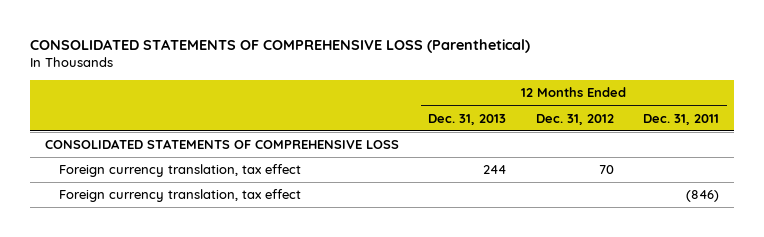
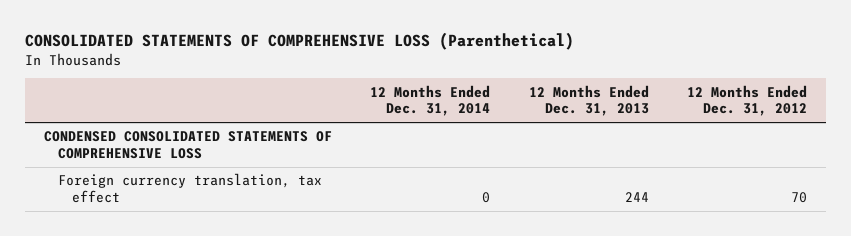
[643,113,720,125] Dec. 31, 2011 -> none
none -> [370,84,491,117] 12 Months Ended Dec. 31, 2014
[45,139,400,150] CONSOLIDATED STATEMENTS OF COMPREHENSIVE LOSS -> [43,131,332,159] CONDENSED CONSOLIDATED STATEMENTS OF COMPREHENSIVE LOSS
[59,189,302,203] Foreign currency translation, tax effect -> none

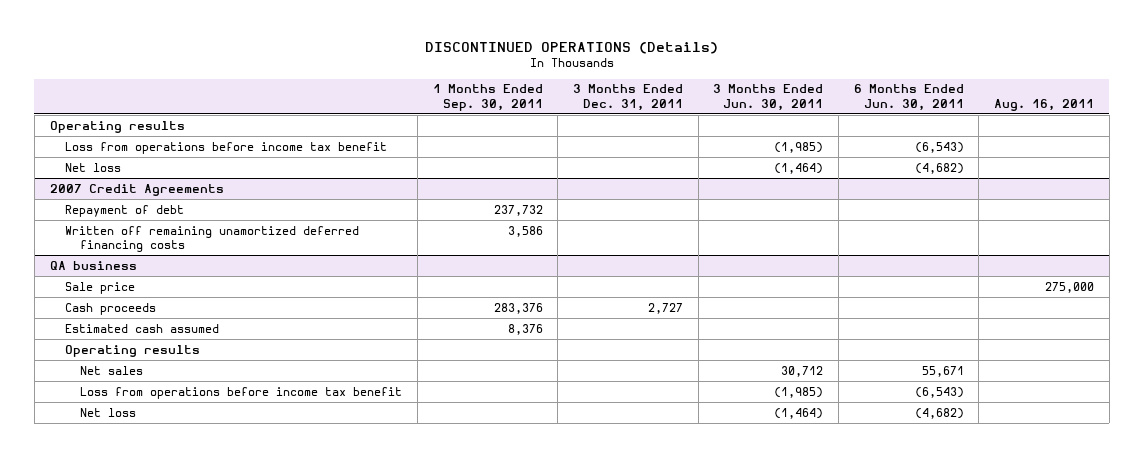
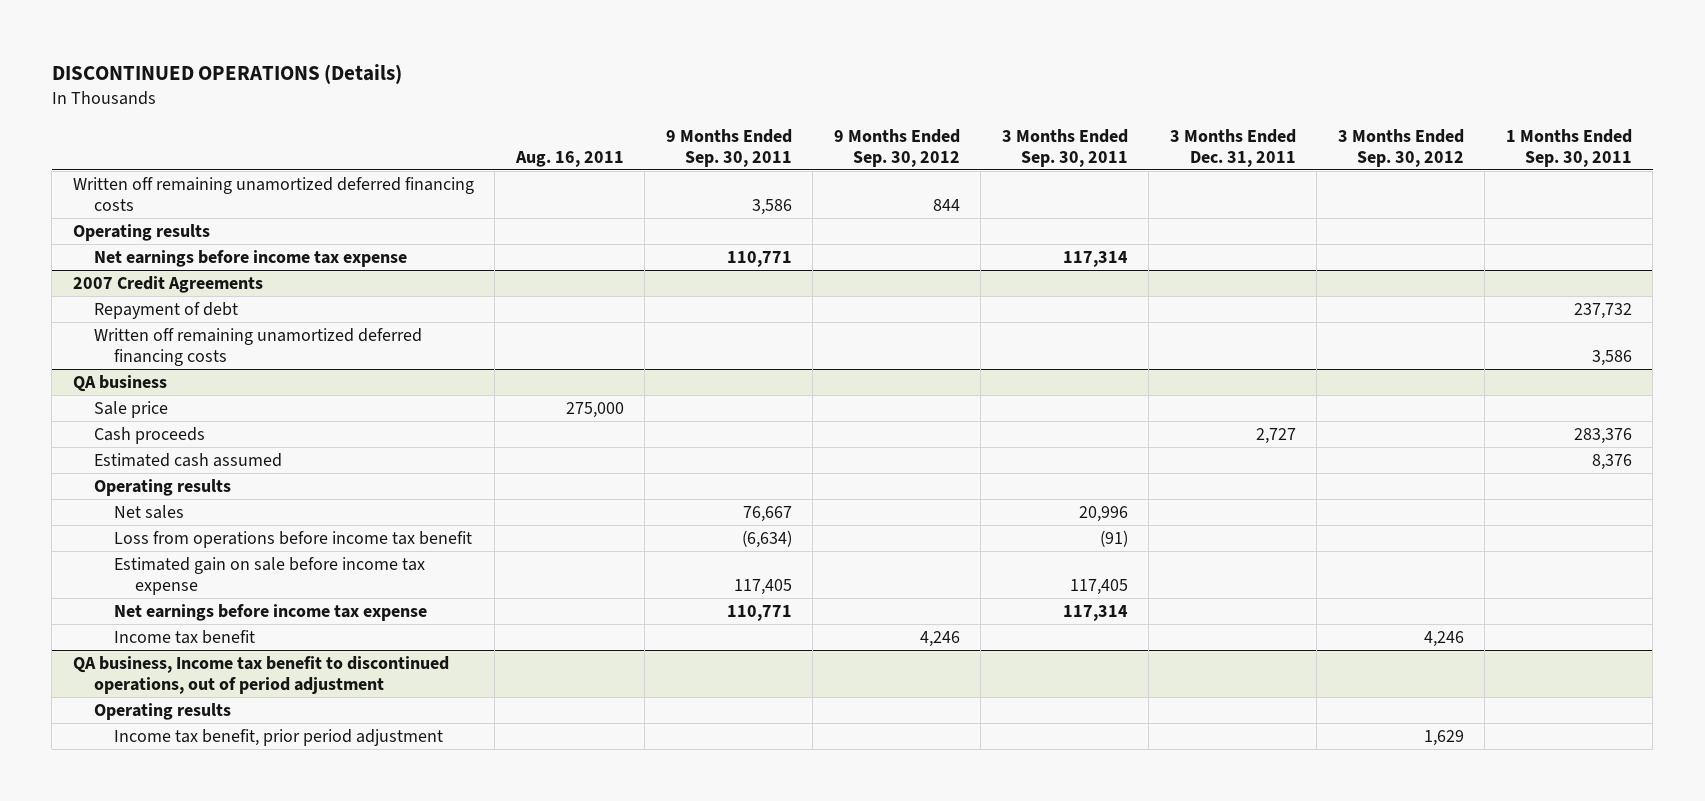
[713,84,824,111] 3 Months Ended Jun. 30, 2011 -> none
[853,84,964,111] 6 Months Ended Jun. 30, 2011 -> none
none -> [665,128,792,167] 9 Months Ended Sep. 30, 2011
none -> [833,128,960,167] 9 Months Ended Sep. 30, 2012
none -> [1001,128,1128,167] 3 Months Ended Sep. 30, 2011
none -> [1337,128,1464,167] 3 Months Ended Sep. 30, 2012
none -> [72,177,474,212] Written off remaining unamortized deferred financing costs
[64,162,121,172] Net loss -> none
[64,141,387,154] Loss from operations before income tax benefit -> [93,250,407,268] Net earnings before income tax expense
[80,407,137,417] Net loss -> none
none -> [114,557,426,596] Estimated gain on sale before income tax expense
none -> [114,604,428,622] Net earnings before income tax expense
none -> [114,630,256,645] Income tax benefit
none -> [72,656,449,695] QA business, Income tax benefit to discontinued operations, out of period adjustment
none -> [93,703,231,721] Operating results
none -> [114,729,444,747] Income tax benefit, prior period adjustment

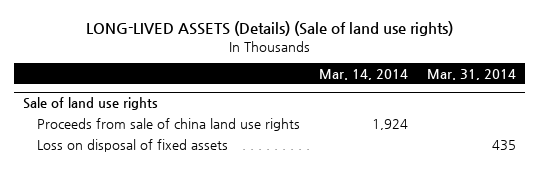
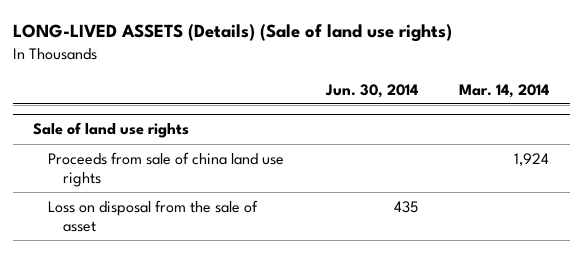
[426,68,516,80] Mar. 31, 2014 -> none
none -> [324,83,418,98] Jun. 30, 2014
[37,138,229,152] Loss on disposal of fixed assets -> [48,199,259,233] Loss on disposal from the sale of asset

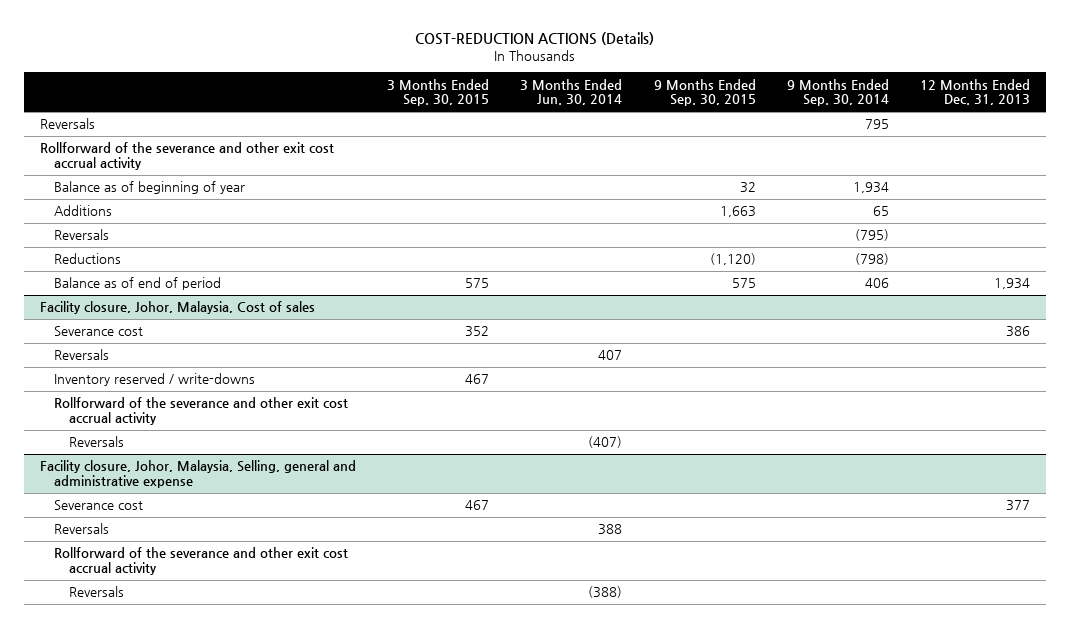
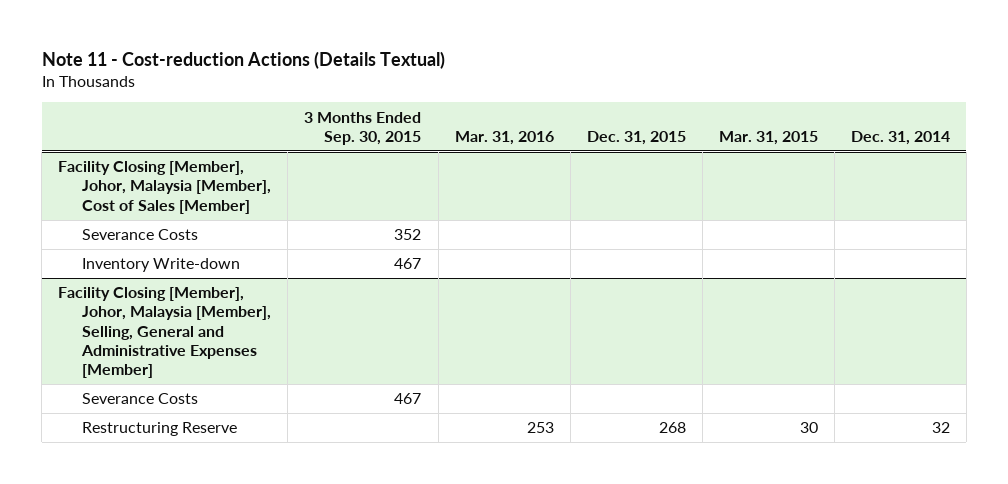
[415,32,655,46] COST-REDUCTION ACTIONS (Details) -> [41,50,445,69] Note 11 - Cost-reduction Actions (Details Textual)
[520,78,623,106] 3 Months Ended Jun. 30, 2014 -> none
[653,78,756,107] 9 Months Ended Sep. 30, 2015 -> none
[787,78,890,107] 9 Months Ended Sep. 30, 2014 -> none
[920,78,1031,106] 12 Months Ended Dec. 31, 2013 -> none
none -> [454,130,554,145] Mar. 31, 2016
none -> [586,130,686,145] Dec. 31, 2015
none -> [718,130,818,145] Mar. 31, 2015
none -> [850,130,950,145] Dec. 31, 2014
[39,118,95,130] Reversals -> none
[39,142,334,171] Rollforward of the severance and other exit cost accrual activity -> none
[54,181,246,195] Balance as of beginning of year -> none
[54,205,113,217] Additions -> none
[54,229,110,241] Reversals -> none
[54,253,122,265] Reductions -> none
[54,277,222,291] Balance as of end of period -> none
[54,349,110,361] Reversals -> none
[54,397,349,426] Rollforward of the severance and other exit cost accrual activity -> none
[69,436,125,448] Reversals -> none
[54,523,110,535] Reversals -> none
[54,547,349,576] Rollforward of the severance and other exit cost accrual activity -> none
[69,586,125,598] Reversals -> none
[39,301,315,315] Facility closure, Johor, Malaysia, Cost of sales -> [58,161,272,214] Facility Closing [Member], Johor, Malaysia [Member], Cost of Sales [Member]
[54,326,144,337] Severance cost -> [82,229,199,241] Severance Costs
[54,373,256,387] Inventory reserved / write-downs -> [82,258,241,273] Inventory Write-down
[39,460,356,489] Facility closure, Johor, Malaysia, Selling, general and administrative expense -> [58,287,272,379] Facility Closing [Member], Johor, Malaysia [Member], Selling, General and Administrative Expenses [Member]
[54,500,144,511] Severance cost -> [82,393,199,405] Severance Costs
none -> [82,422,238,437] Restructuring Reserve

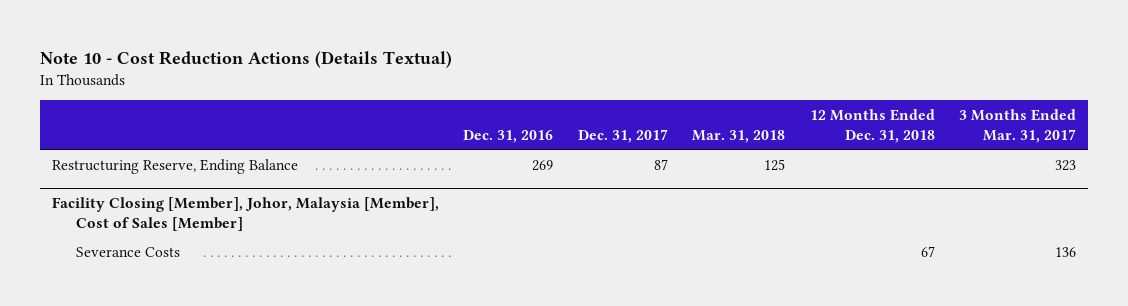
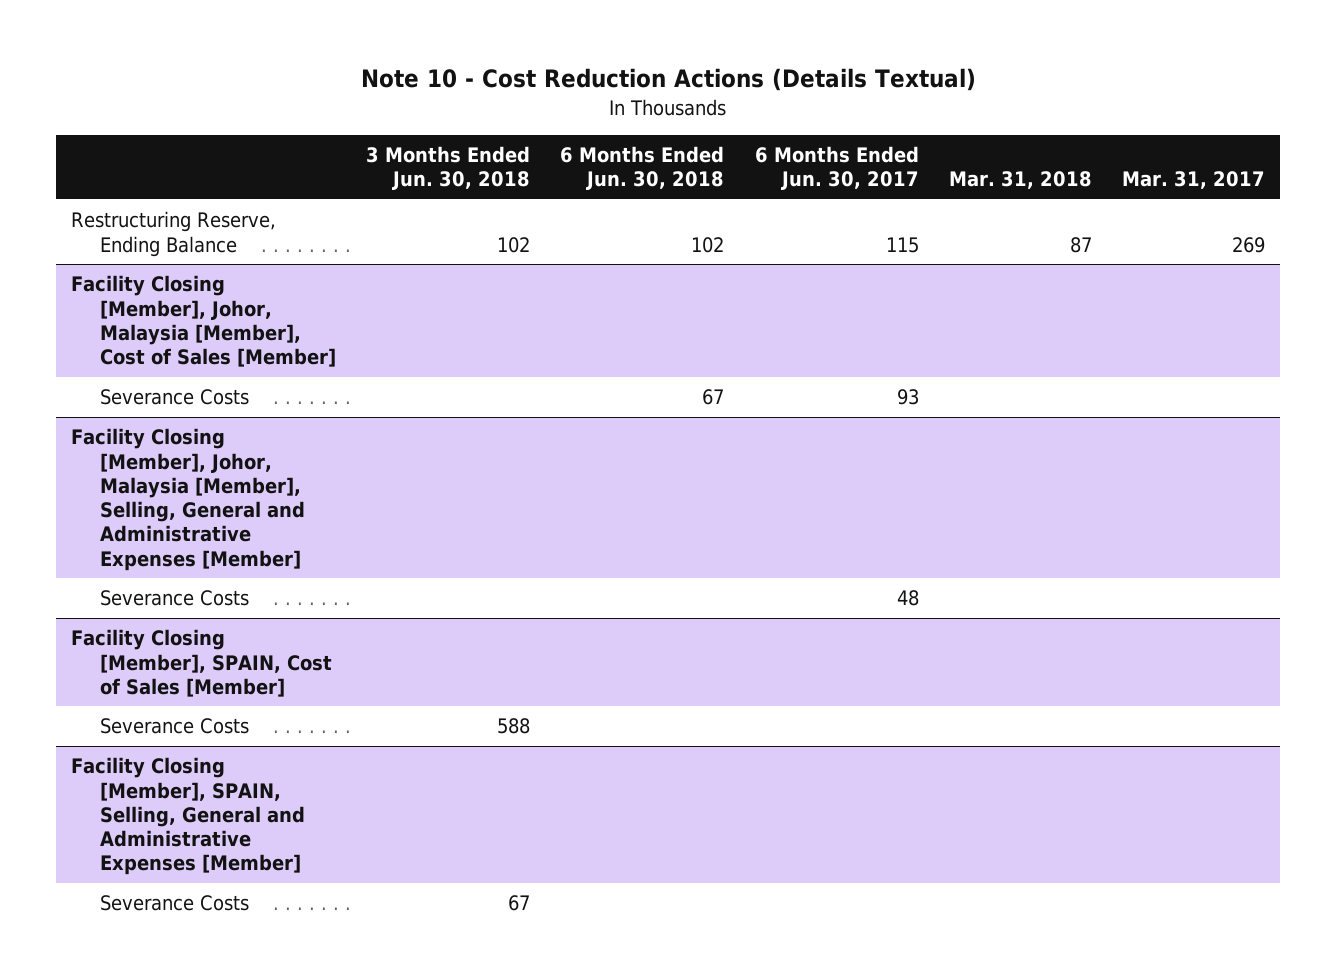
[463,129,554,143] Dec. 31, 2016 -> none
[577,128,668,143] Dec. 31, 2017 -> none
[809,109,935,143] 12 Months Ended Dec. 31, 2018 -> none
[959,109,1077,143] 3 Months Ended Mar. 31, 2017 -> none
none -> [365,146,530,191] 3 Months Ended Jun. 30, 2018
none -> [560,146,725,191] 6 Months Ended Jun. 30, 2018
none -> [754,146,919,191] 6 Months Ended Jun. 30, 2017
none -> [1122,171,1266,190] Mar. 31, 2017
[764,158,786,171] 125 -> [1069,236,1092,253] 87
none -> [71,428,305,571] Facility Closing [Member], Johor, Malaysia [Member], Selling, General and Administrative Expenses [Member]
none -> [99,590,249,607] Severance Costs
none -> [71,629,332,697] Facility Closing [Member], SPAIN, Cost of Sales [Member]
none -> [99,718,249,735] Severance Costs
none -> [71,757,305,876] Facility Closing [Member], SPAIN, Selling, General and Administrative Expenses [Member]
none -> [99,895,249,912] Severance Costs

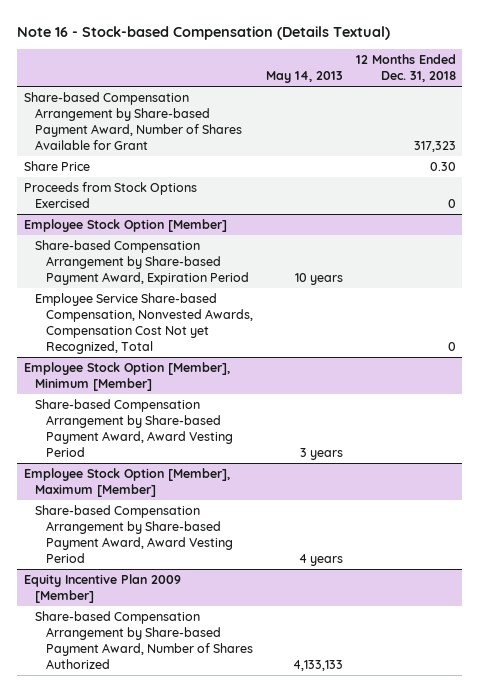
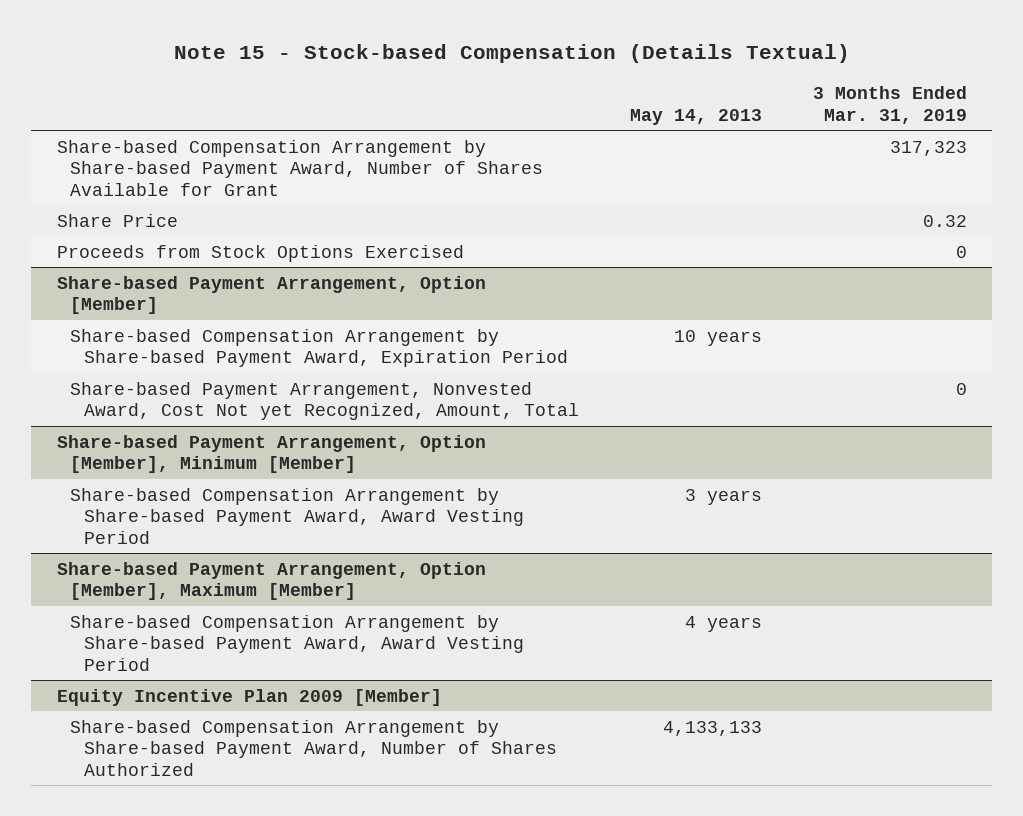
[17,25,391,40] Note 16 - Stock-based Compensation (Details Textual) -> [173,44,850,64] Note 15 - Stock-based Compensation (Details Textual)
[355,54,456,83] 12 Months Ended Dec. 31, 2018 -> none
none -> [812,86,967,124] 3 Months Ended Mar. 31, 2019
[23,219,227,233] Employee Stock Option [Member] -> [56,275,486,315] Share-based Payment Arrangement, Option [Member]
[34,293,253,354] Employee Service Share-based Compensation, Nonvested Awards, Compensation Cost Not yet Recognized, Total -> [70,381,579,421] Share-based Payment Arrangement, Nonvested Award, Cost Not yet Recognized, Amount, Total
[23,362,230,392] Employee Stock Option [Member], Minimum [Member] -> [56,434,486,474] Share-based Payment Arrangement, Option [Member], Minimum [Member]
[23,468,230,498] Employee Stock Option [Member], Maximum [Member] -> [56,561,486,601] Share-based Payment Arrangement, Option [Member], Maximum [Member]

